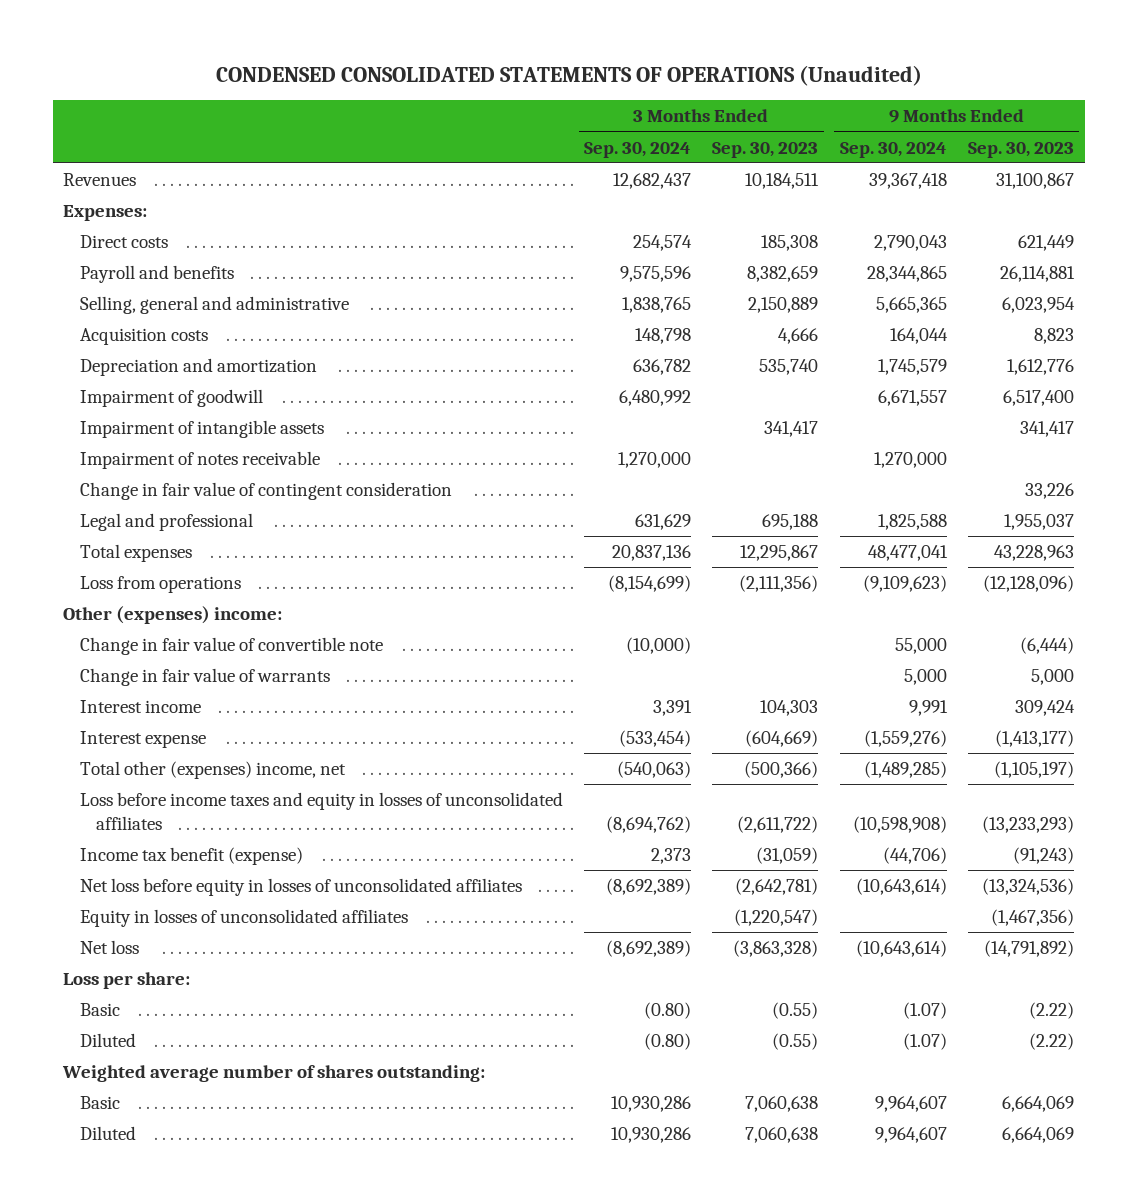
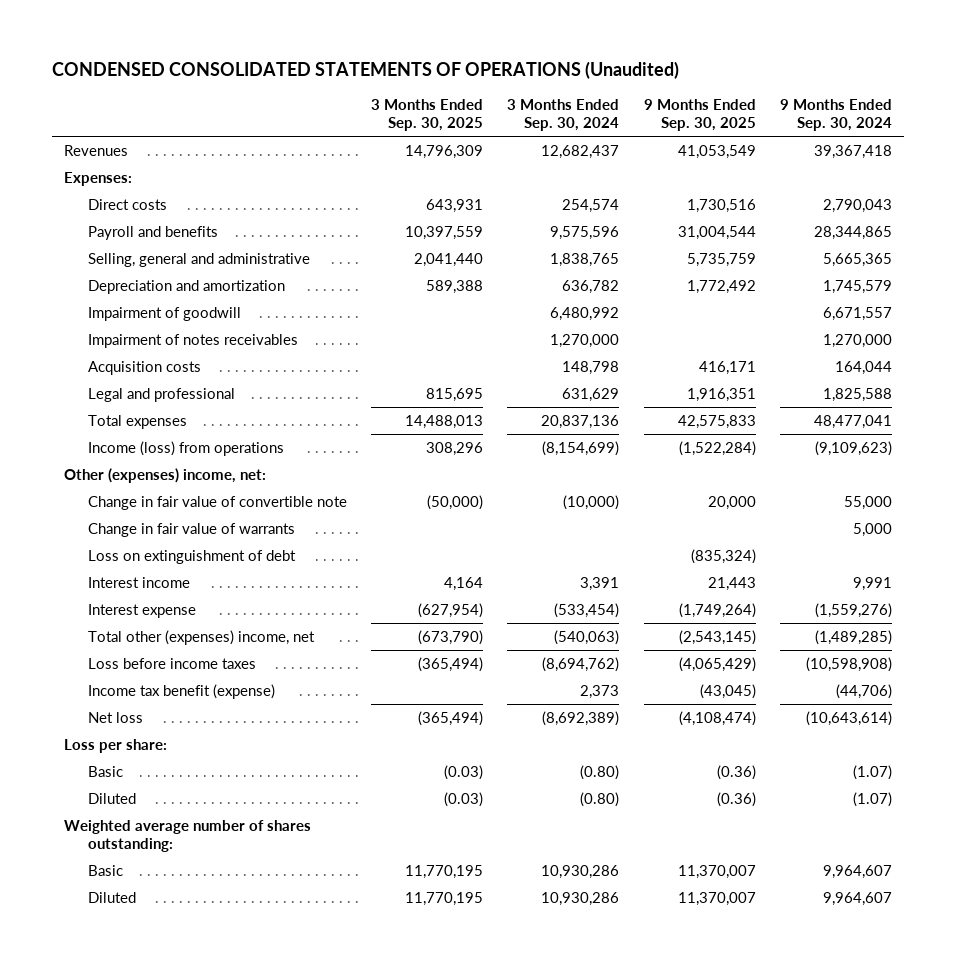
[712,141,819,158] Sep. 30, 2023 -> none
[968,141,1075,158] Sep. 30, 2023 -> none
none -> [371,98,484,132] 3 Months Ended Sep. 30, 2025
none -> [643,98,756,132] 9 Months Ended Sep. 30, 2025
[79,420,324,439] Impairment of intangible assets -> none
[79,482,452,501] Change in fair value of contingent consideration -> none
[79,451,320,470] Impairment of notes receivable -> [88,333,299,348] Impairment of notes receivables
[79,328,208,346] Acquisition costs -> [88,360,202,375] Acquisition costs
[79,576,241,594] Loss from operations -> [88,440,285,456] Income (loss) from operations
[63,606,283,625] Other (expenses) income: -> [64,467,267,483] Other (expenses) income, net:
none -> [88,549,297,564] Loss on extinguishment of debt
[79,792,563,831] Loss before income taxes and equity in losses of unconsolidated affiliates -> [88,657,257,669] Loss before income taxes
[79,878,522,897] Net loss before equity in losses of unconsolidated affiliates -> none
[79,909,408,928] Equity in losses of unconsolidated affiliates -> none

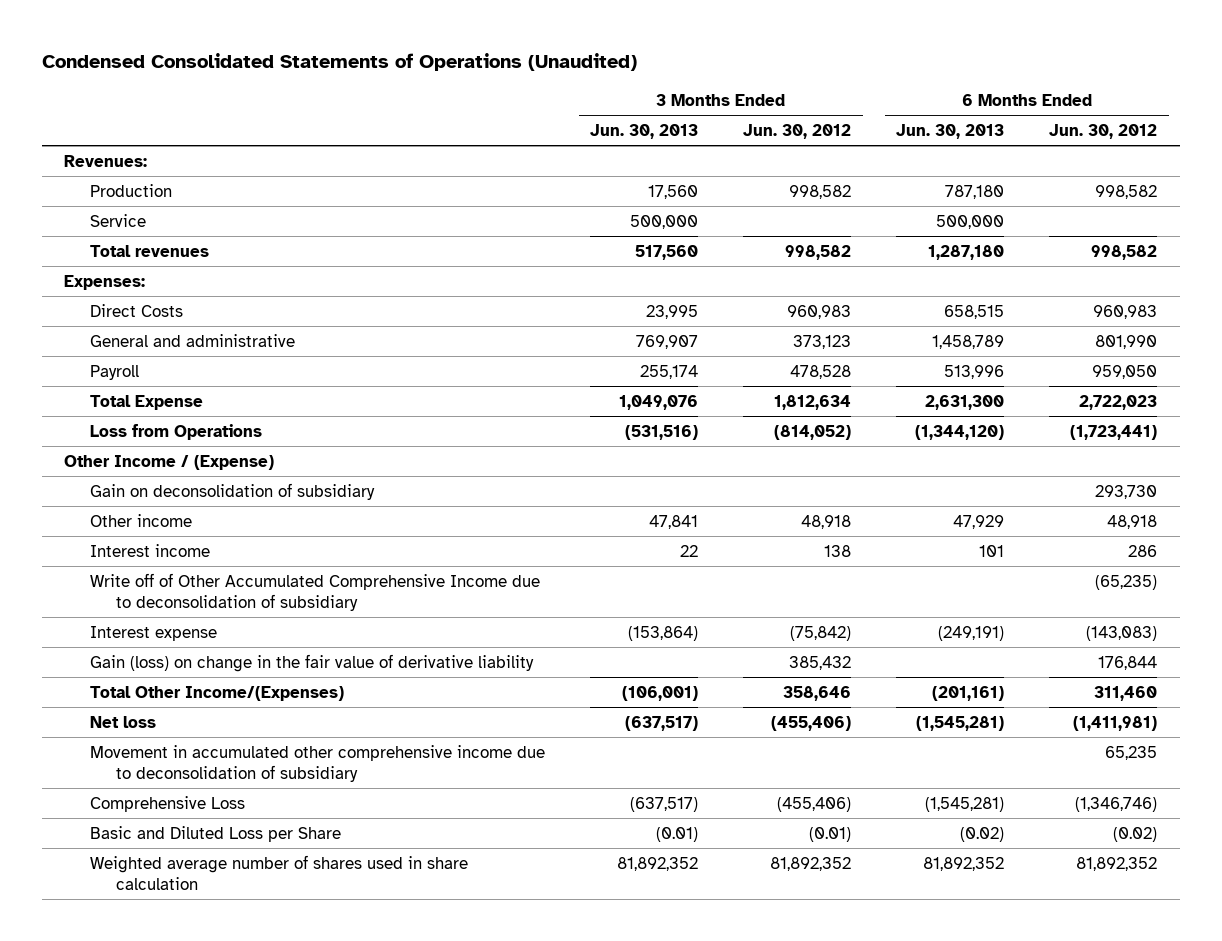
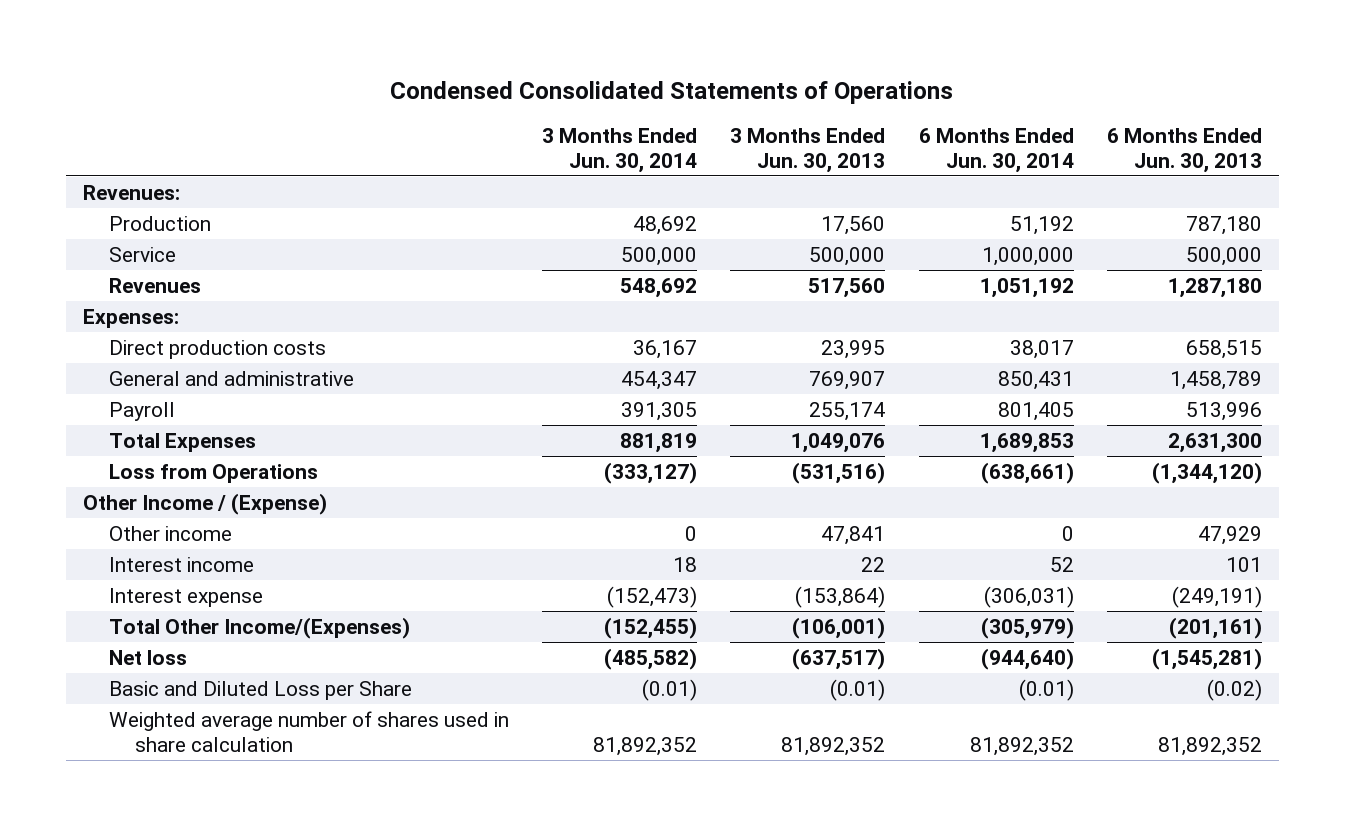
[41,53,637,72] Condensed Consolidated Statements of Operations (Unaudited) -> [390,80,954,104] Condensed Consolidated Statements of Operations
[743,124,852,140] Jun. 30, 2012 -> none
[1049,124,1158,140] Jun. 30, 2012 -> none
none -> [542,127,698,173] 3 Months Ended Jun. 30, 2014
none -> [918,127,1074,173] 6 Months Ended Jun. 30, 2014
[90,244,210,257] Total revenues -> [108,278,201,294] Revenues
[90,303,184,317] Direct Costs -> [108,340,326,360] Direct production costs
[90,394,204,410] Total Expense -> [108,433,256,453] Total Expenses
[90,482,376,500] Gain on deconsolidation of subsidiary -> none
[90,572,541,612] Write off of Other Accumulated Comprehensive Income due to deconsolidation of subsidiary -> none
[90,653,535,672] Gain (loss) on change in the fair value of derivative liability -> none
[90,744,546,783] Movement in accumulated other comprehensive income due to deconsolidation of subsidiary -> none
[90,795,246,812] Comprehensive Loss -> none

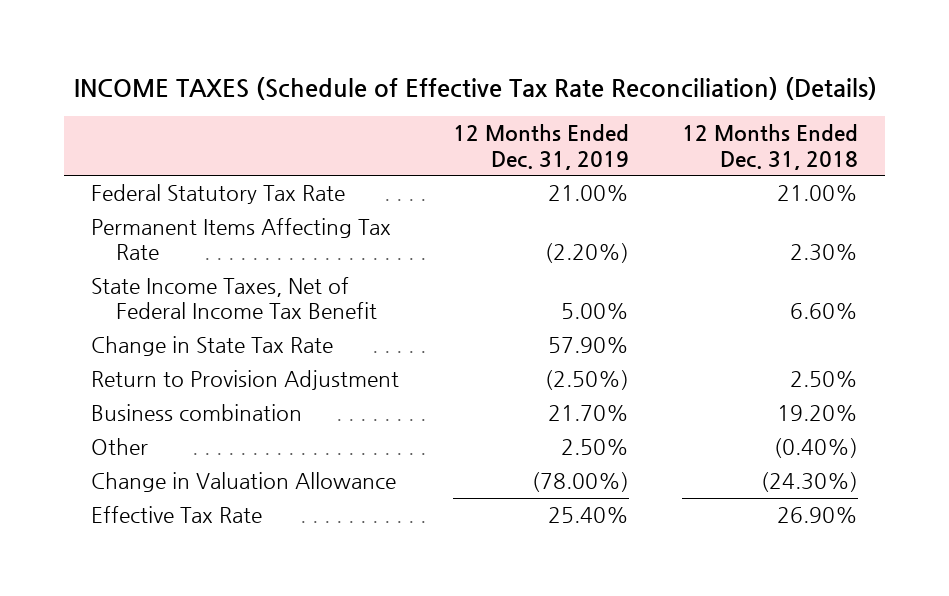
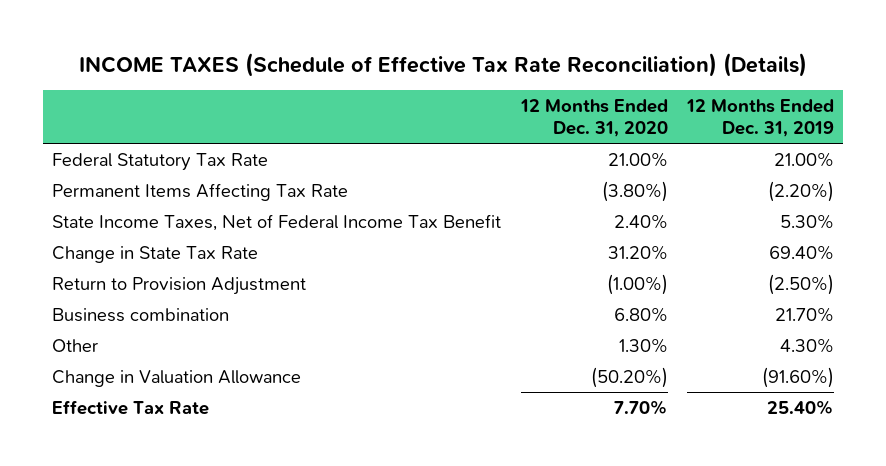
[682,124,859,170] 12 Months Ended Dec. 31, 2018 -> none
none -> [519,99,668,137] 12 Months Ended Dec. 31, 2020
[560,303,629,320] 5.00% -> [779,213,834,229] 5.30%
[547,337,629,354] 57.90% -> [768,244,834,260] 69.40%
[560,439,629,456] 2.50% -> [779,337,834,353] 4.30%
[531,472,629,493] (78.00%) -> [761,366,834,388] (91.60%)

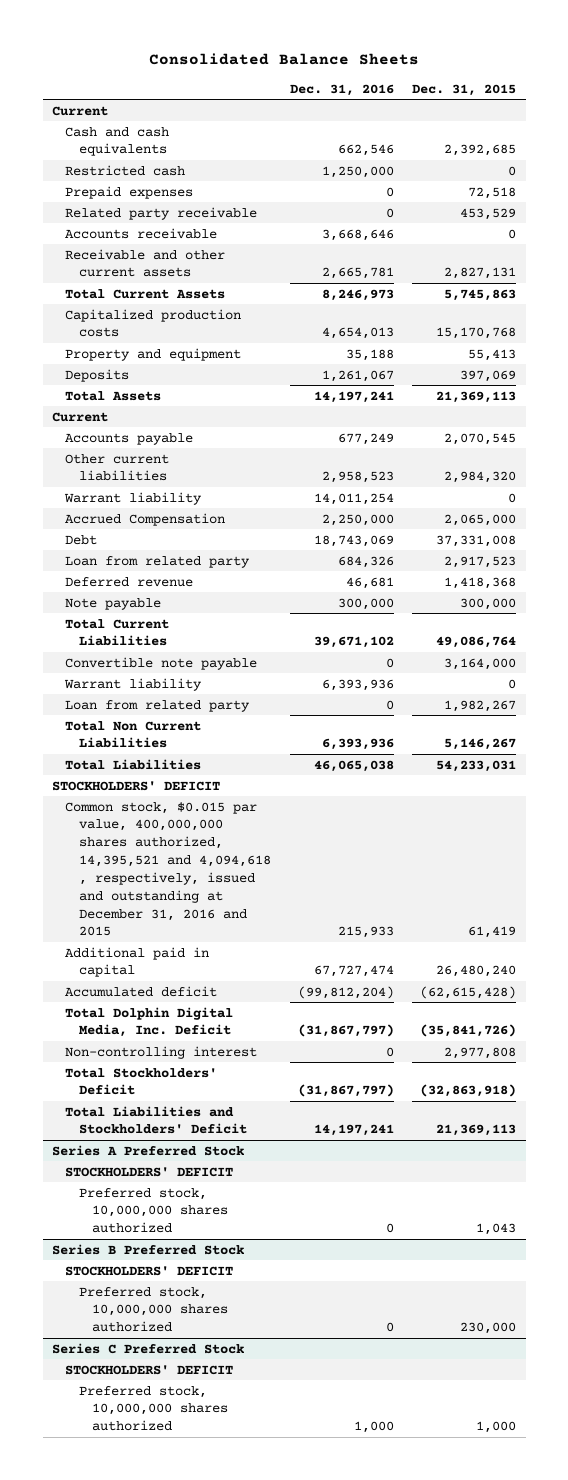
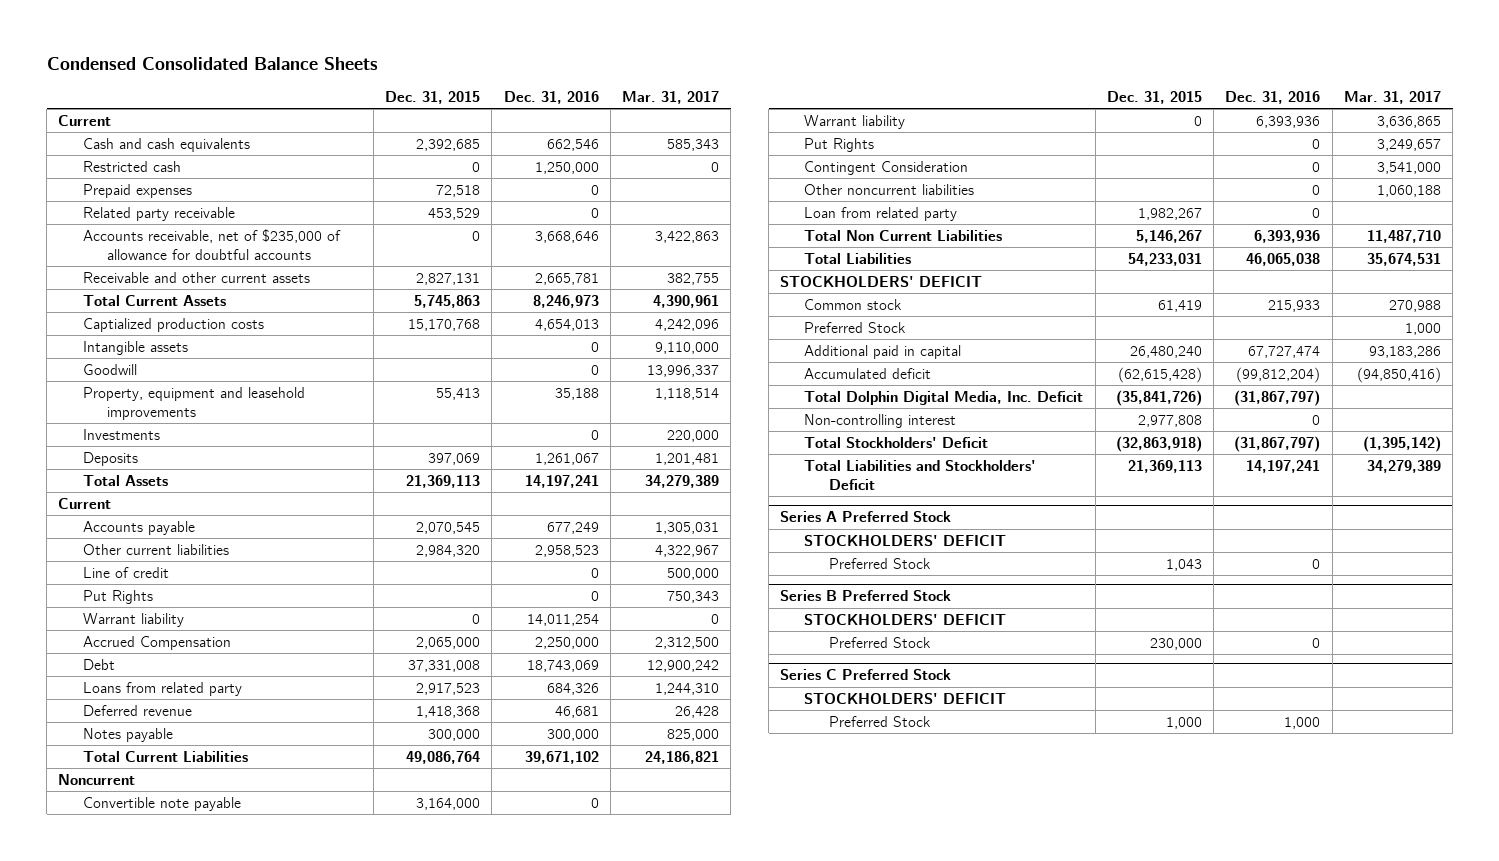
[149,53,420,66] Consolidated Balance Sheets -> [46,57,378,71] Condensed Consolidated Balance Sheets
none -> [622,91,720,105] Mar. 31, 2017
[65,227,218,239] Accounts receivable -> [82,228,341,260] Accounts receivable, net of $235,000 of allowance for doubtful accounts
[65,308,242,338] Capitalized production costs -> [82,317,264,332] Captialized production costs
none -> [82,340,188,355] Intangible assets
none -> [82,363,137,375] Goodwill
[65,347,242,361] Property and equipment -> [82,386,305,420] Property, equipment and leasehold improvements
none -> [82,428,160,440] Investments
none -> [82,566,169,578] Line of credit
none -> [82,589,153,604] Put Rights
[65,555,251,568] Loan from related party -> [82,681,242,696] Loans from related party
[65,597,162,610] Note payable -> [82,727,173,742] Notes payable
none -> [58,773,136,785] Noncurrent
none -> [804,137,875,152] Put Rights
none -> [804,160,969,175] Contingent Consideration
none -> [804,183,975,195] Other noncurrent liabilities
[65,801,271,937] Common stock, $0.015 par value, 400,000,000 shares authorized, 14,395,521 and 4,094,618 , respectively, issued and outstanding at December 31, 2016 and 2015 -> [804,298,903,310] Common stock
none -> [804,321,907,333] Preferred Stock
[78,1187,229,1234] Preferred stock, 10,000,000 shares authorized -> [828,557,931,569] Preferred Stock
[78,1286,229,1333] Preferred stock, 10,000,000 shares authorized -> [828,636,931,648] Preferred Stock
[78,1385,229,1432] Preferred stock, 10,000,000 shares authorized -> [828,715,931,727] Preferred Stock

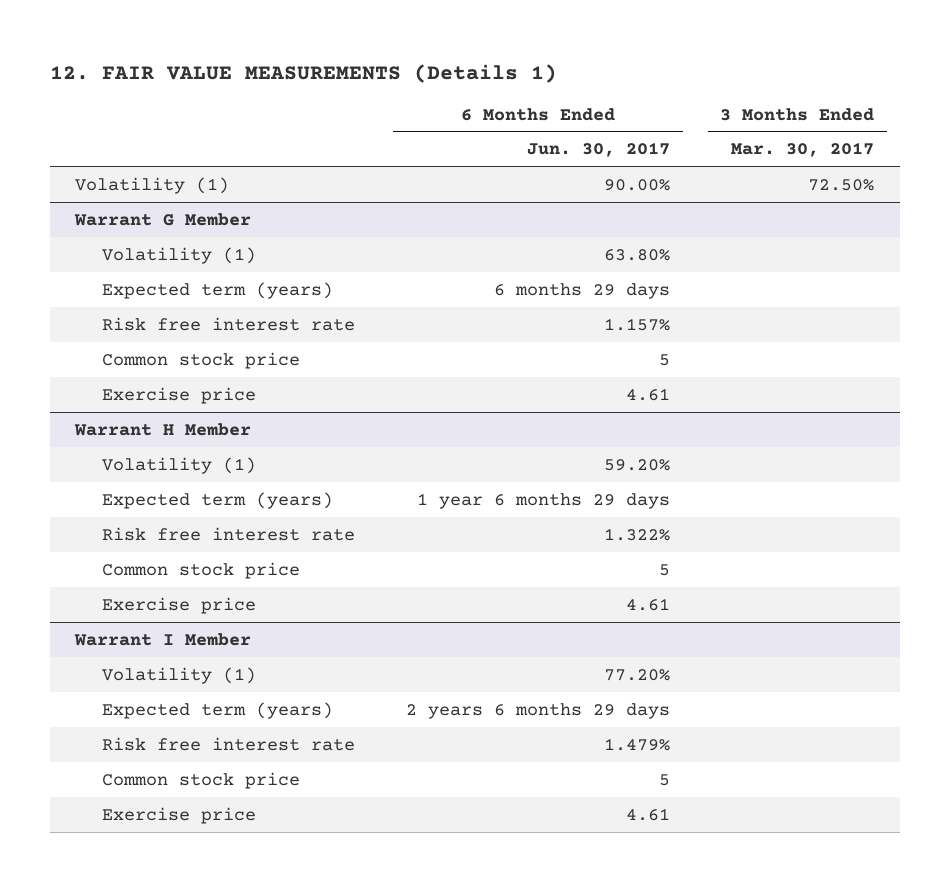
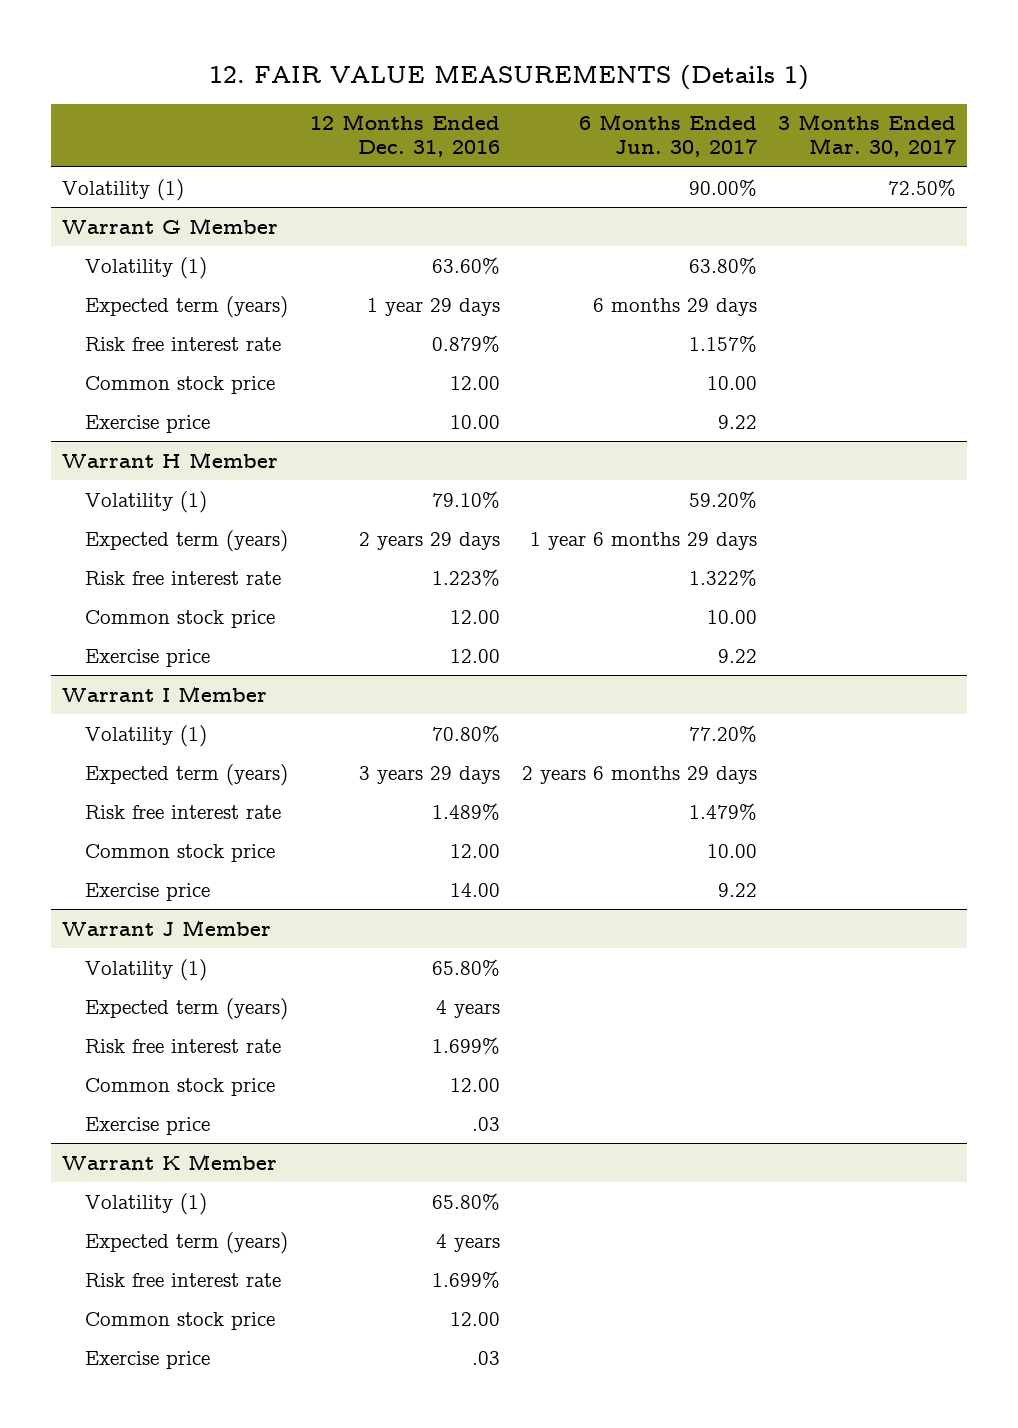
none -> [309,114,500,158] 12 Months Ended Dec. 31, 2016
[658,353,670,366] 5 -> [706,375,757,390] 10.00
[625,387,670,401] 4.61 -> [717,414,757,429] 9.22
[658,563,670,576] 5 -> [706,609,757,624] 10.00
[625,597,670,611] 4.61 -> [717,648,757,663] 9.22
[658,773,670,786] 5 -> [706,843,757,858] 10.00
[625,807,670,821] 4.61 -> [717,882,757,897] 9.22
none -> [62,919,272,936] Warrant J Member
none -> [84,958,207,981] Volatility (1)
none -> [84,997,288,1020] Expected term (years)
none -> [84,1038,281,1053] Risk free interest rate
none -> [84,1077,275,1096] Common stock price
none -> [84,1116,210,1135] Exercise price
none -> [62,1153,278,1170] Warrant K Member
none -> [84,1192,207,1215] Volatility (1)
none -> [84,1231,288,1254] Expected term (years)
none -> [84,1272,281,1287] Risk free interest rate
none -> [84,1311,275,1330] Common stock price
none -> [84,1350,210,1369] Exercise price

